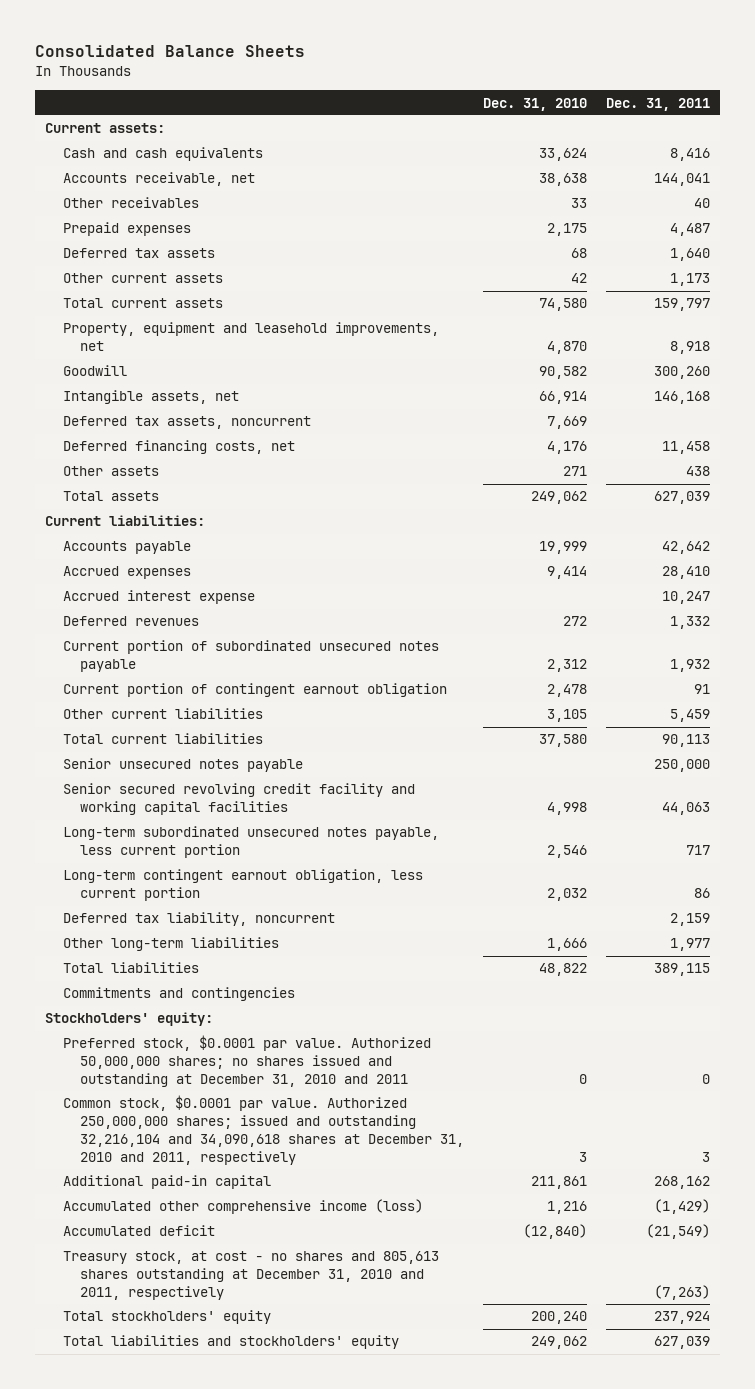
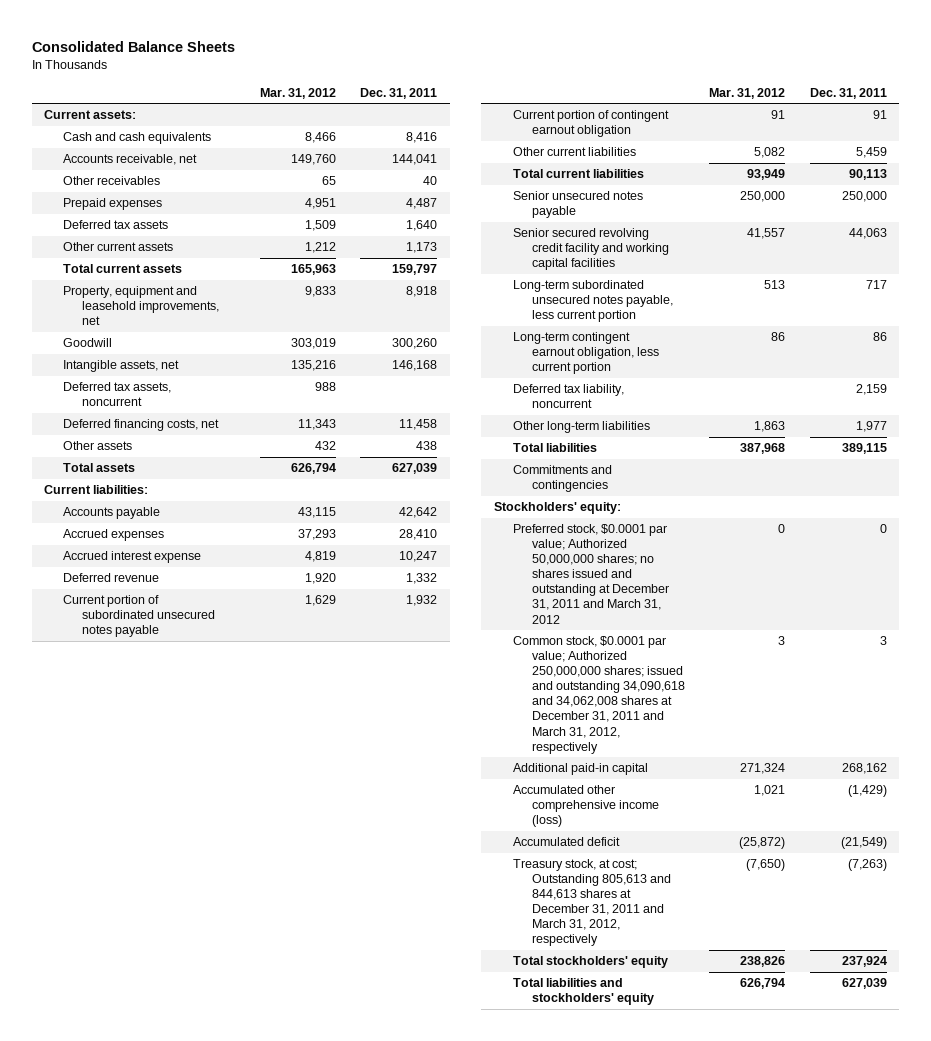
[483,97,588,111] Dec. 31, 2010 -> none
none -> [259,87,336,99] Mar. 31, 2012
[62,616,199,627] Deferred revenues -> [63,573,160,583] Deferred revenue
[62,1035,431,1088] Preferred stock, $0.0001 par value. Authorized 50,000,000 shares; no shares issued and outstanding at December 31, 2010 and 2011 -> [512,524,669,624] Preferred stock, $0.0001 par value; Authorized 50,000,000 shares; no shares issued and outstanding at December 31, 2011 and March 31, 2012
[62,1095,465,1166] Common stock, $0.0001 par value. Authorized 250,000,000 shares; issued and outstanding 32,216,104 and 34,090,618 shares at December 31, 2010 and 2011, respectively -> [512,636,685,754] Common stock, $0.0001 par value; Authorized 250,000,000 shares; issued and outstanding 34,090,618 and 34,062,008 shares at December 31, 2011 and March 31, 2012, respectively
[62,1251,439,1301] Treasury stock, at cost - no shares and 805,613 shares outstanding at December 31, 2010 and 2011, respectively -> [512,859,671,947] Treasury stock, at cost; Outstanding 805,613 and 844,613 shares at December 31, 2011 and March 31, 2012, respectively

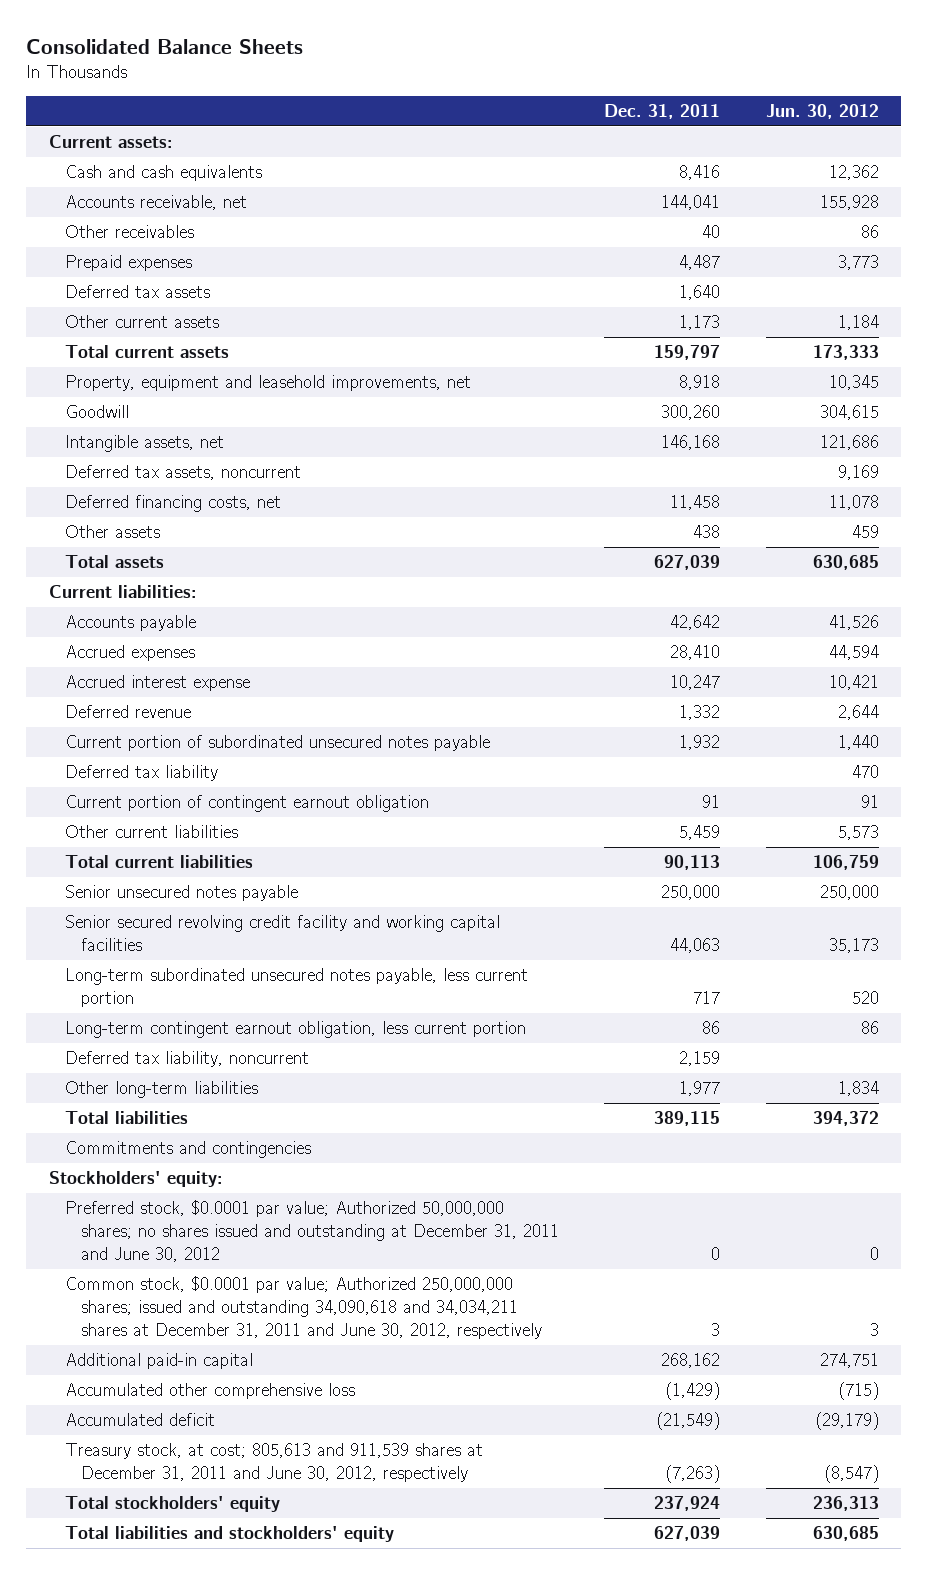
[259,87,336,99] Mar. 31, 2012 -> none
none -> [765,103,879,119] Jun. 30, 2012
none -> [65,765,219,782] Deferred tax liability
[512,524,669,624] Preferred stock, $0.0001 par value; Authorized 50,000,000 shares; no shares issued and outstanding at December 31, 2011 and March 31, 2012 -> [65,1200,559,1263] Preferred stock, $0.0001 par value; Authorized 50,000,000 shares; no shares issued and outstanding at December 31, 2011 and June 30, 2012
[512,636,685,754] Common stock, $0.0001 par value; Authorized 250,000,000 shares; issued and outstanding 34,090,618 and 34,062,008 shares at December 31, 2011 and March 31, 2012, respectively -> [65,1276,542,1340] Common stock, $0.0001 par value; Authorized 250,000,000 shares; issued and outstanding 34,090,618 and 34,034,211 shares at December 31, 2011 and June 30, 2012, respectively
[512,785,659,828] Accumulated other comprehensive income (loss) -> [65,1383,356,1400] Accumulated other comprehensive loss
[512,859,671,947] Treasury stock, at cost; Outstanding 805,613 and 844,613 shares at December 31, 2011 and March 31, 2012, respectively -> [65,1443,484,1483] Treasury stock, at cost; 805,613 and 911,539 shares at December 31, 2011 and June 30, 2012, respectively

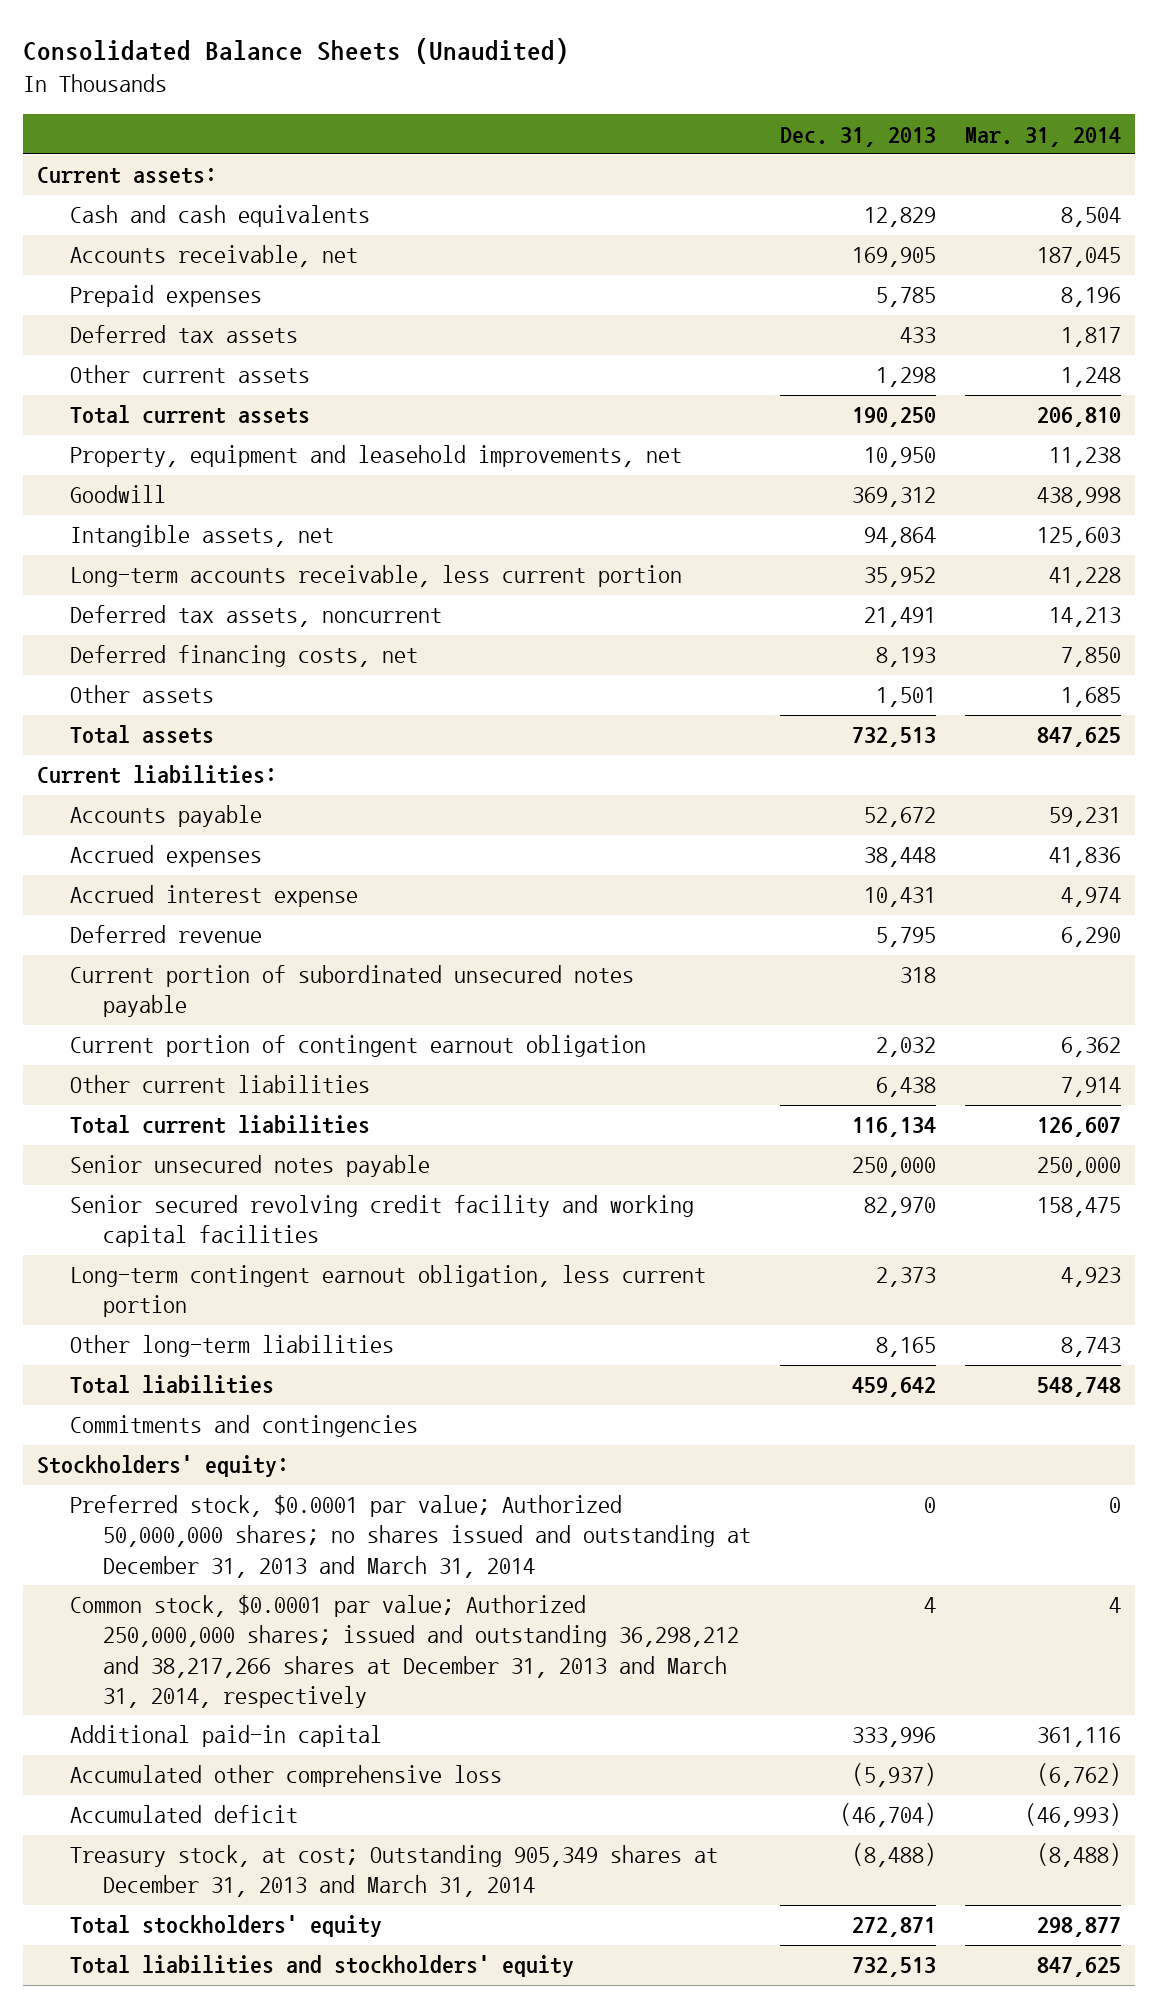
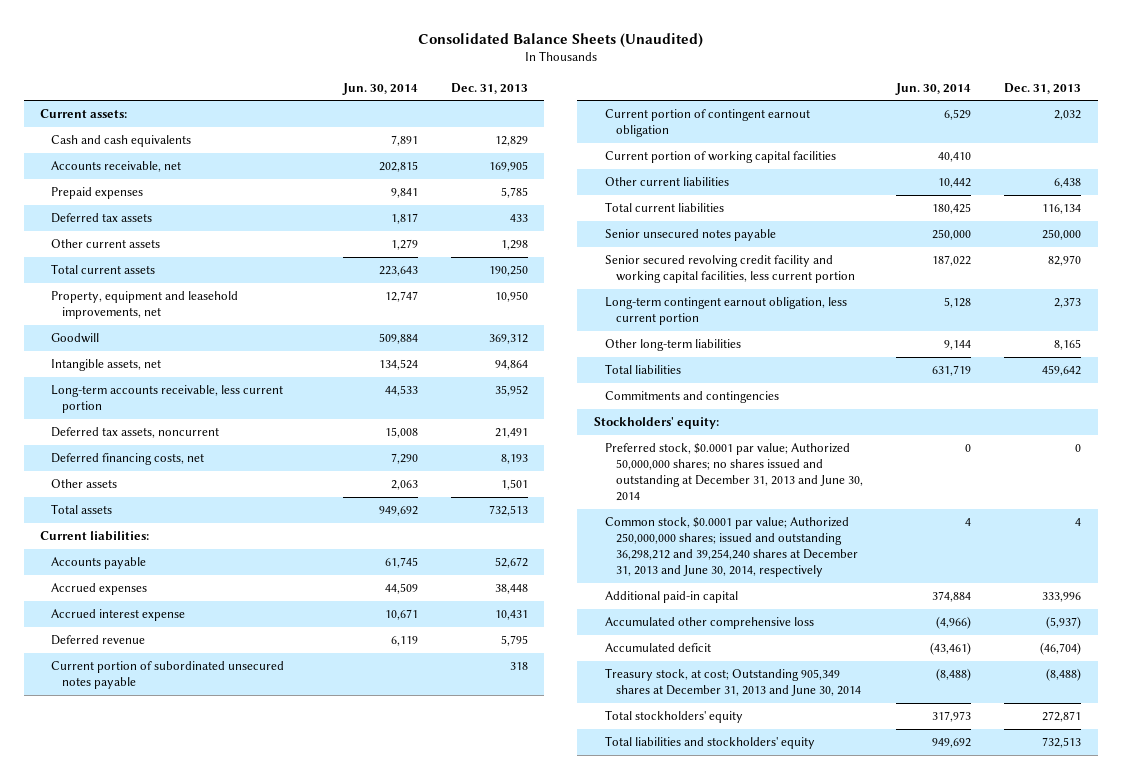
[964,126,1121,147] Mar. 31, 2014 -> none
none -> [341,82,418,95] Jun. 30, 2014
none -> [604,151,836,164] Current portion of working capital facilities
[70,1195,695,1248] Senior secured revolving credit facility and working capital facilities -> [604,255,855,284] Senior secured revolving credit facility and working capital facilities, less current portion
[70,1495,752,1578] Preferred stock, $0.0001 par value; Authorized 50,000,000 shares; no shares issued and outstanding at December 31, 2013 and March 31, 2014 -> [604,443,863,502] Preferred stock, $0.0001 par value; Authorized 50,000,000 shares; no shares issued and outstanding at December 31, 2013 and June 30, 2014
[70,1595,740,1708] Common stock, $0.0001 par value; Authorized 250,000,000 shares; issued and outstanding 36,298,212 and 38,217,266 shares at December 31, 2013 and March 31, 2014, respectively -> [604,517,858,578] Common stock, $0.0001 par value; Authorized 250,000,000 shares; issued and outstanding 36,298,212 and 39,254,240 shares at December 31, 2013 and June 30, 2014, respectively
[70,1845,719,1898] Treasury stock, at cost; Outstanding 905,349 shares at December 31, 2013 and March 31, 2014 -> [604,668,861,697] Treasury stock, at cost; Outstanding 905,349 shares at December 31, 2013 and June 30, 2014

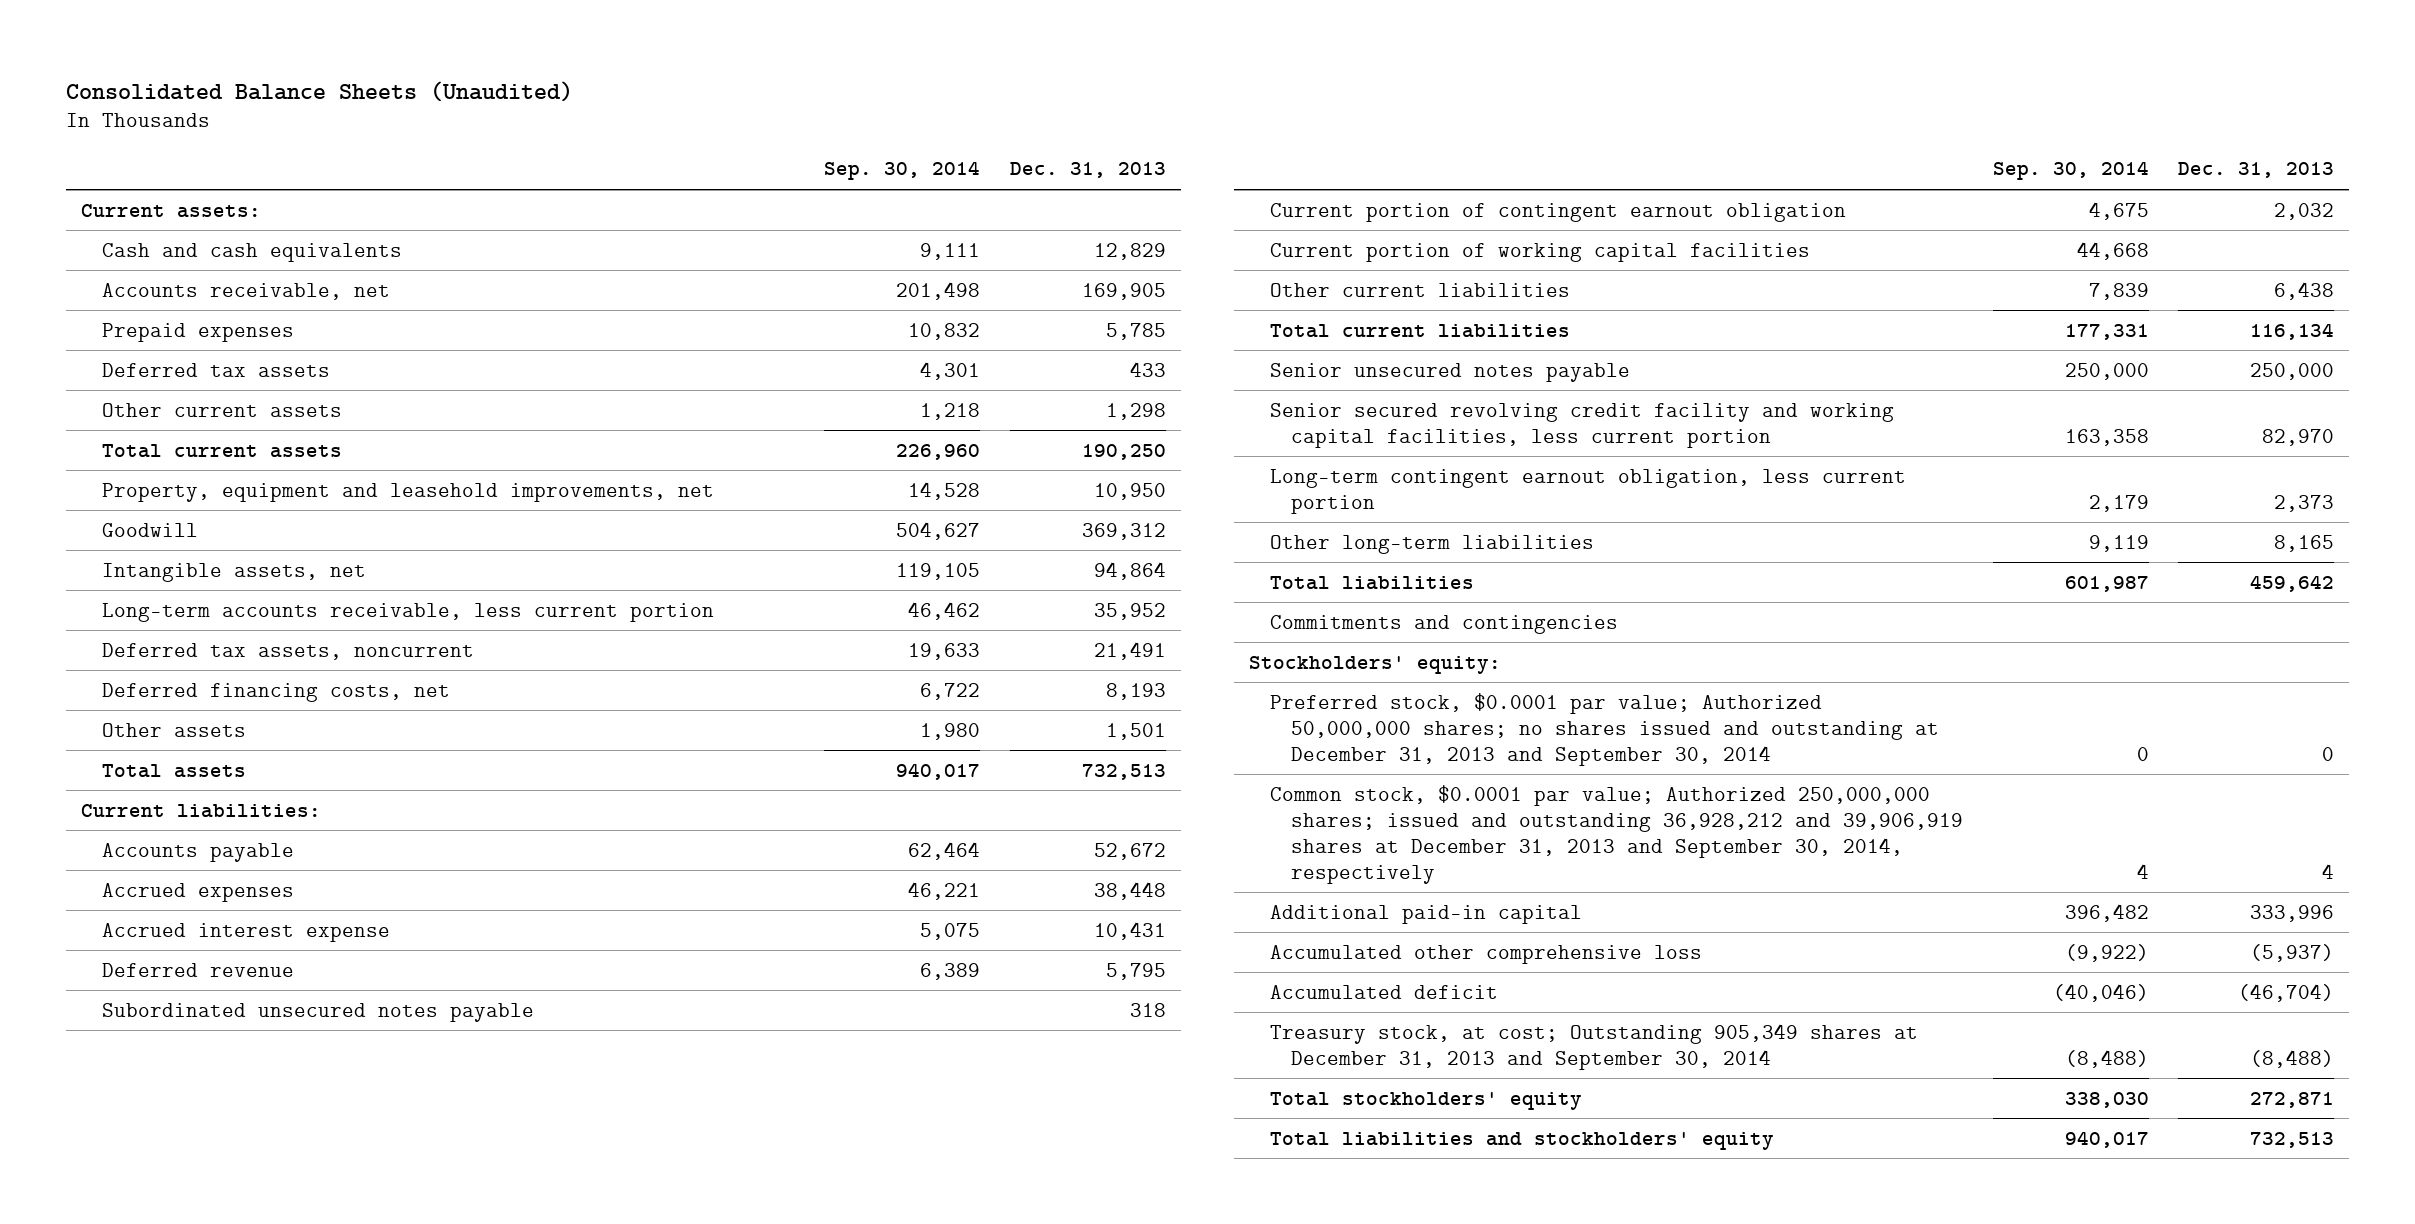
[341,82,418,95] Jun. 30, 2014 -> none
none -> [824,161,981,181] Sep. 30, 2014
[51,661,285,690] Current portion of subordinated unsecured notes payable -> [101,1002,534,1022] Subordinated unsecured notes payable
[604,443,863,502] Preferred stock, $0.0001 par value; Authorized 50,000,000 shares; no shares issued and outstanding at December 31, 2013 and June 30, 2014 -> [1269,692,1939,766] Preferred stock, $0.0001 par value; Authorized 50,000,000 shares; no shares issued and outstanding at December 31, 2013 and September 30, 2014
[604,517,858,578] Common stock, $0.0001 par value; Authorized 250,000,000 shares; issued and outstanding 36,298,212 and 39,254,240 shares at December 31, 2013 and June 30, 2014, respectively -> [1269,784,1963,884] Common stock, $0.0001 par value; Authorized 250,000,000 shares; issued and outstanding 36,928,212 and 39,906,919 shares at December 31, 2013 and September 30, 2014, respectively
[604,668,861,697] Treasury stock, at cost; Outstanding 905,349 shares at December 31, 2013 and June 30, 2014 -> [1269,1023,1918,1070] Treasury stock, at cost; Outstanding 905,349 shares at December 31, 2013 and September 30, 2014

